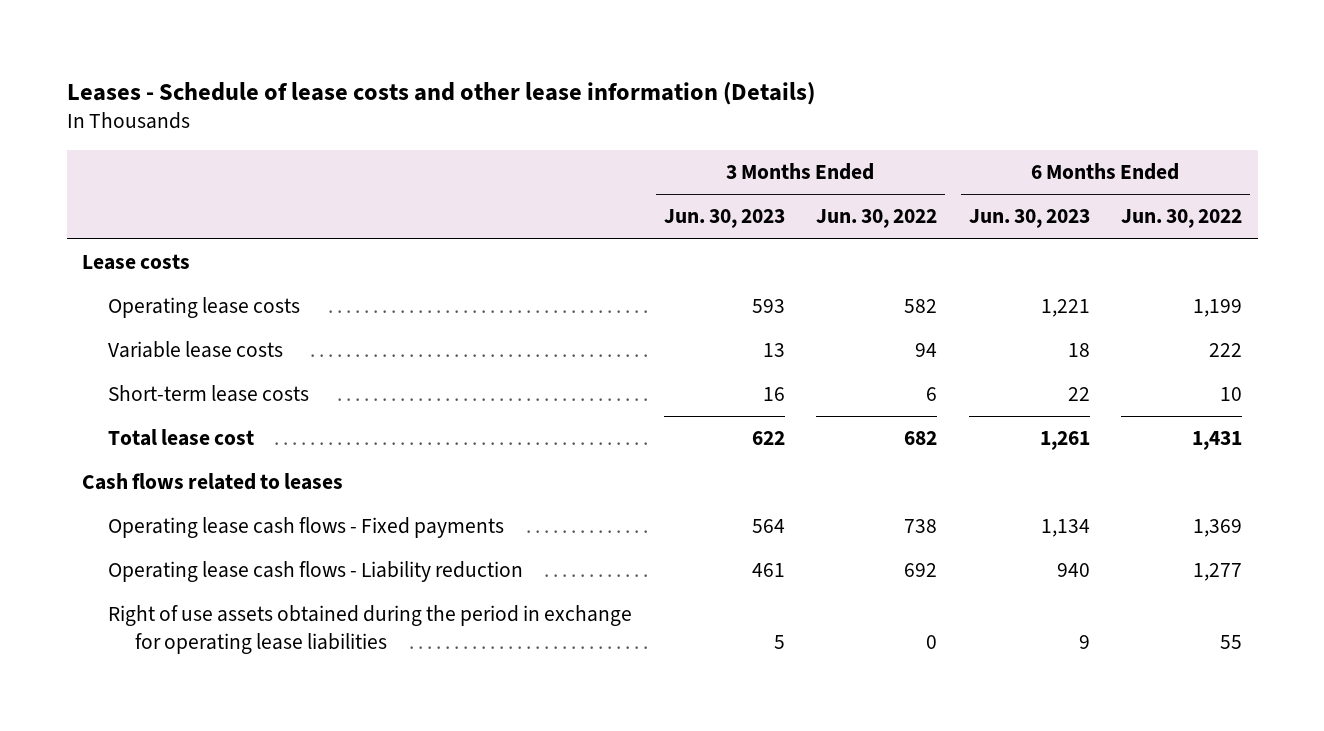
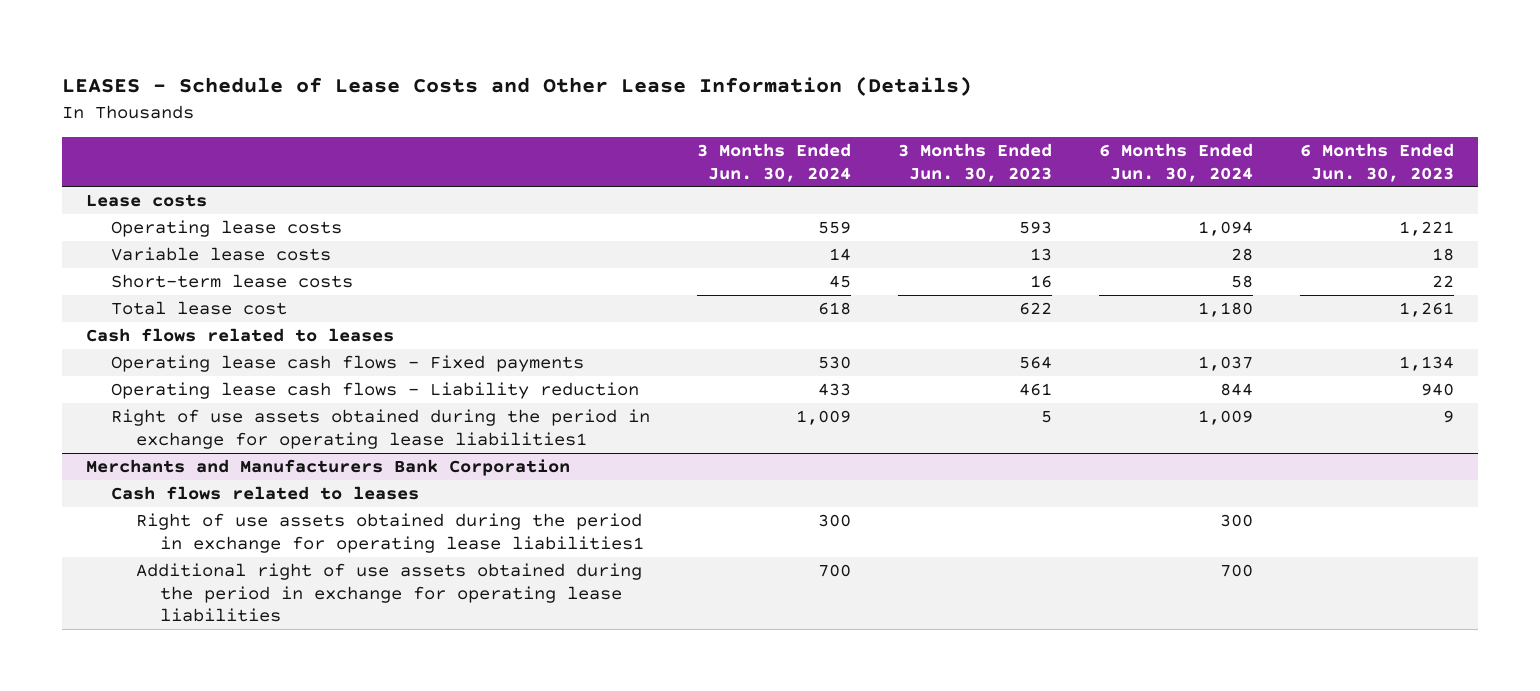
[66,81,815,105] Leases - Schedule of lease costs and other lease information (Details) -> [61,75,972,96] LEASES - Schedule of Lease Costs and Other Lease Information (Details)
[816,209,938,229] Jun. 30, 2022 -> none
[1120,209,1242,229] Jun. 30, 2022 -> none
none -> [696,143,851,182] 3 Months Ended Jun. 30, 2024
none -> [1098,143,1253,182] 6 Months Ended Jun. 30, 2024
[108,605,633,654] Right of use assets obtained during the period in exchange for operating lease liabilities -> [110,409,650,449] Right of use assets obtained during the period in exchange for operating lease liabilities1
none -> [85,459,570,477] Merchants and Manufacturers Bank Corporation
none -> [110,486,419,501] Cash flows related to leases
none -> [135,513,645,553] Right of use assets obtained during the period in exchange for operating lease liabilities1
none -> [135,563,642,622] Additional right of use assets obtained during the period in exchange for operating lease liabilities

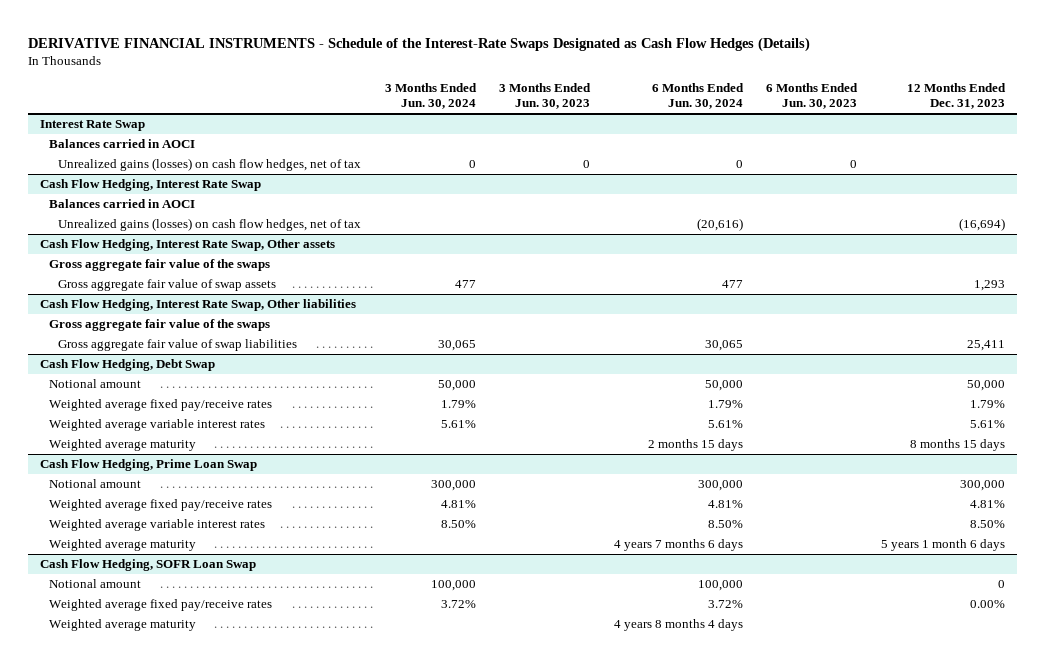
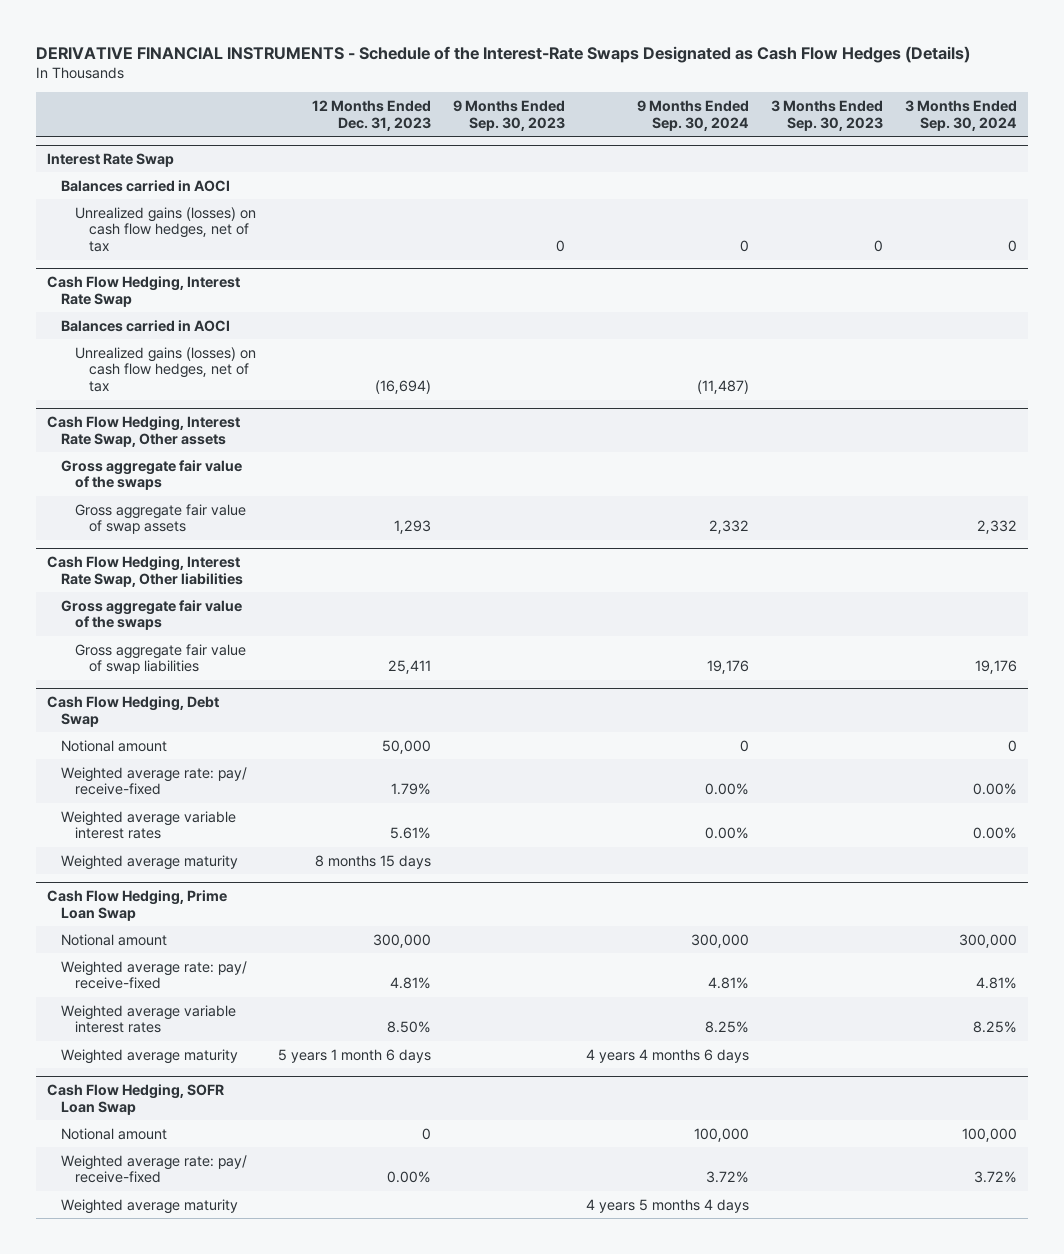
[384,82,477,110] 3 Months Ended Jun. 30, 2024 -> none
[499,82,592,110] 3 Months Ended Jun. 30, 2023 -> none
[651,82,744,110] 6 Months Ended Jun. 30, 2024 -> none
[766,82,859,110] 6 Months Ended Jun. 30, 2023 -> none
none -> [452,99,565,131] 9 Months Ended Sep. 30, 2023
none -> [637,99,750,131] 9 Months Ended Sep. 30, 2024
none -> [771,99,884,131] 3 Months Ended Sep. 30, 2023
none -> [905,99,1018,131] 3 Months Ended Sep. 30, 2024
[48,398,272,411] Weighted average fixed pay/receive rates -> [61,766,248,796] Weighted average rate: pay/ receive-fixed
[48,498,272,511] Weighted average fixed pay/receive rates -> [61,960,248,990] Weighted average rate: pay/ receive-fixed
[48,598,272,611] Weighted average fixed pay/receive rates -> [61,1154,248,1184] Weighted average rate: pay/ receive-fixed

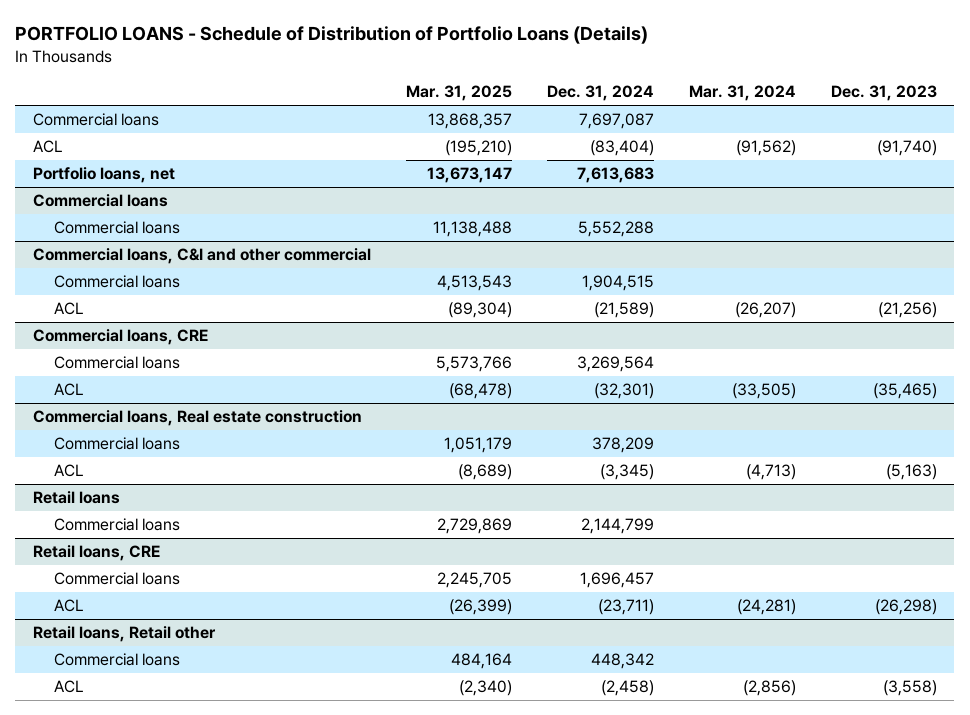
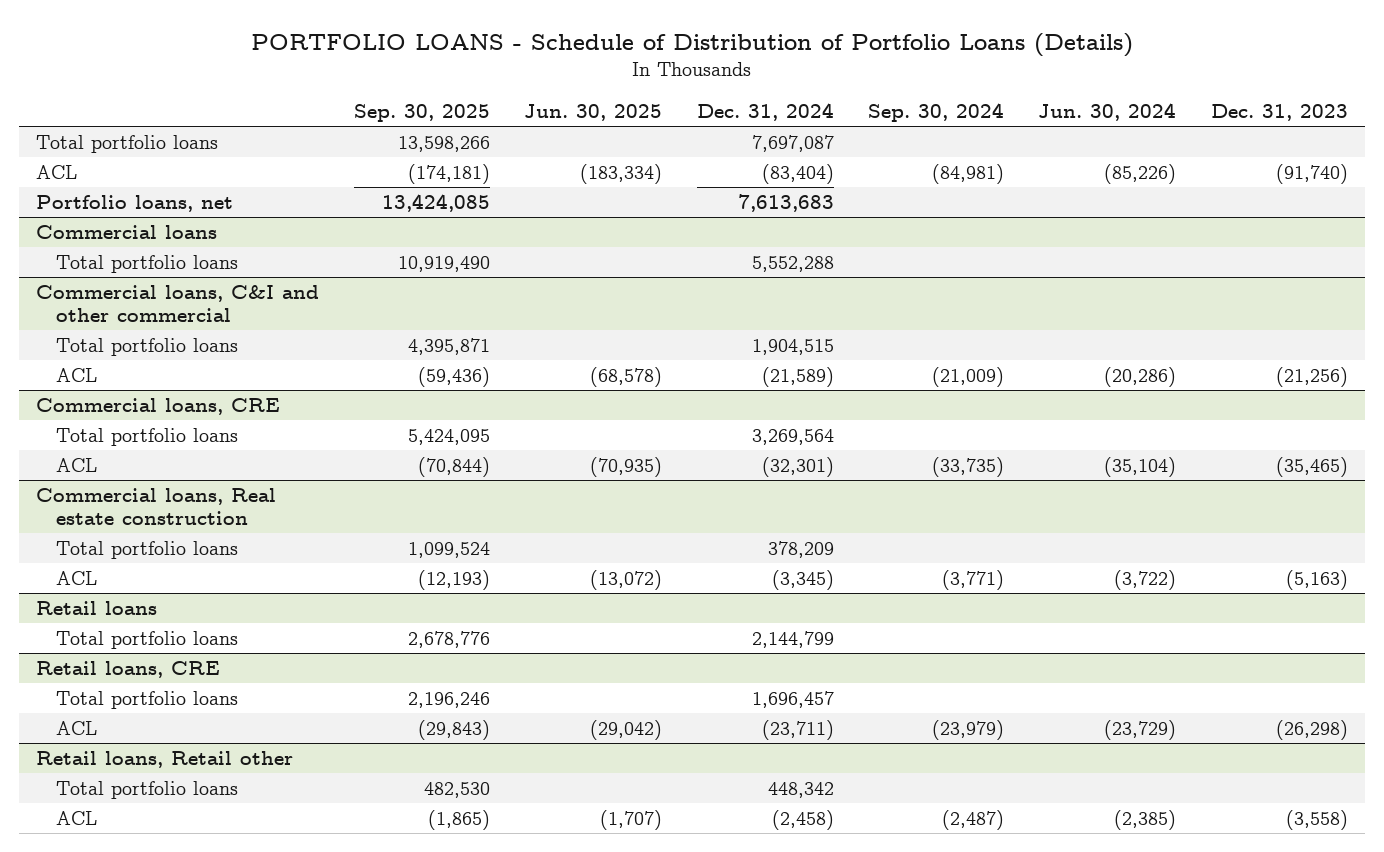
[405,85,512,102] Mar. 31, 2025 -> none
[688,85,796,102] Mar. 31, 2024 -> none
none -> [353,104,490,123] Sep. 30, 2025
none -> [524,104,663,122] Jun. 30, 2025
none -> [867,103,1004,123] Sep. 30, 2024
none -> [1038,103,1177,122] Jun. 30, 2024
[32,113,159,127] Commercial loans -> [36,134,219,153] Total portfolio loans
[53,221,180,235] Commercial loans -> [55,254,238,273] Total portfolio loans
[53,275,180,289] Commercial loans -> [55,337,238,356] Total portfolio loans
[53,356,180,370] Commercial loans -> [55,427,238,446] Total portfolio loans
[53,437,180,451] Commercial loans -> [55,540,238,559] Total portfolio loans
[53,518,180,532] Commercial loans -> [55,630,238,649] Total portfolio loans
[53,572,180,586] Commercial loans -> [55,690,238,709] Total portfolio loans
[53,653,180,667] Commercial loans -> [55,780,238,799] Total portfolio loans

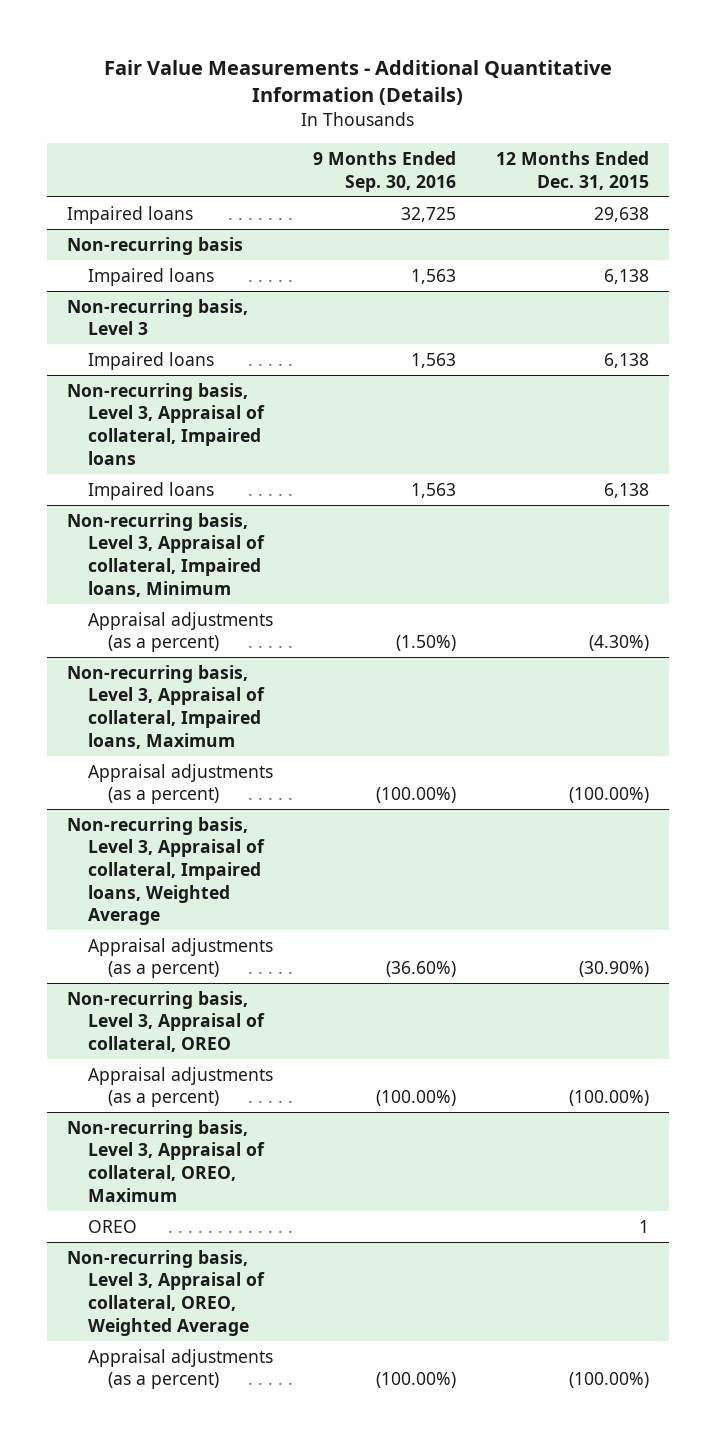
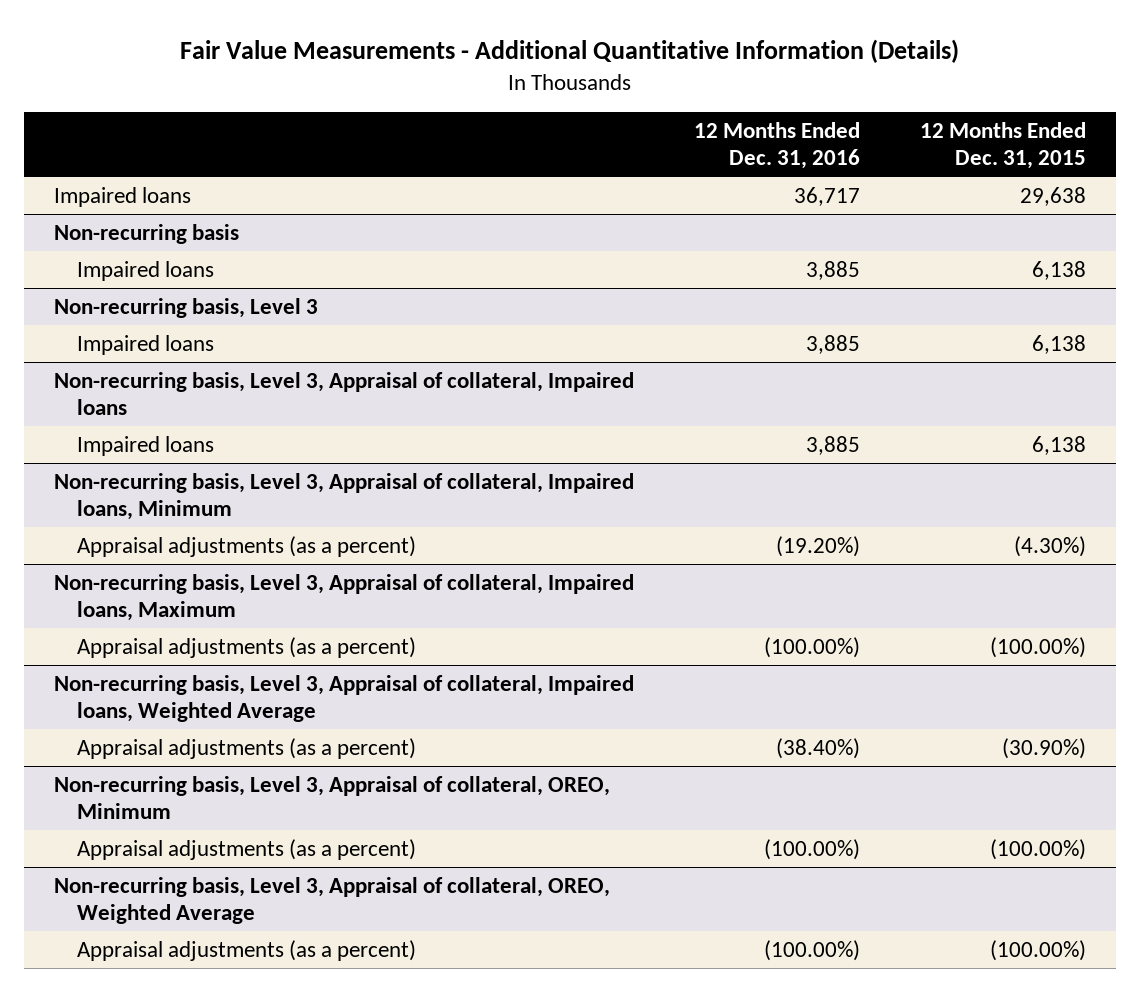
[312,150,456,192] 9 Months Ended Sep. 30, 2016 -> none
none -> [693,121,860,170] 12 Months Ended Dec. 31, 2016
[67,990,265,1053] Non-recurring basis, Level 3, Appraisal of collateral, OREO -> [53,775,610,819] Non-recurring basis, Level 3, Appraisal of collateral, OREO, Minimum
[67,1119,265,1202] Non-recurring basis, Level 3, Appraisal of collateral, OREO, Maximum -> none
[87,1219,137,1233] OREO -> none

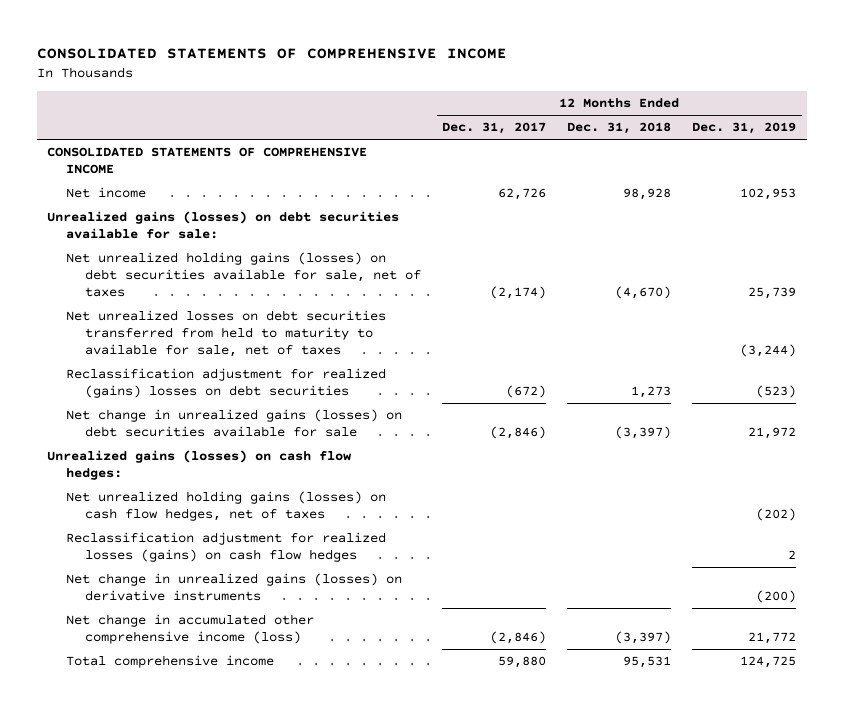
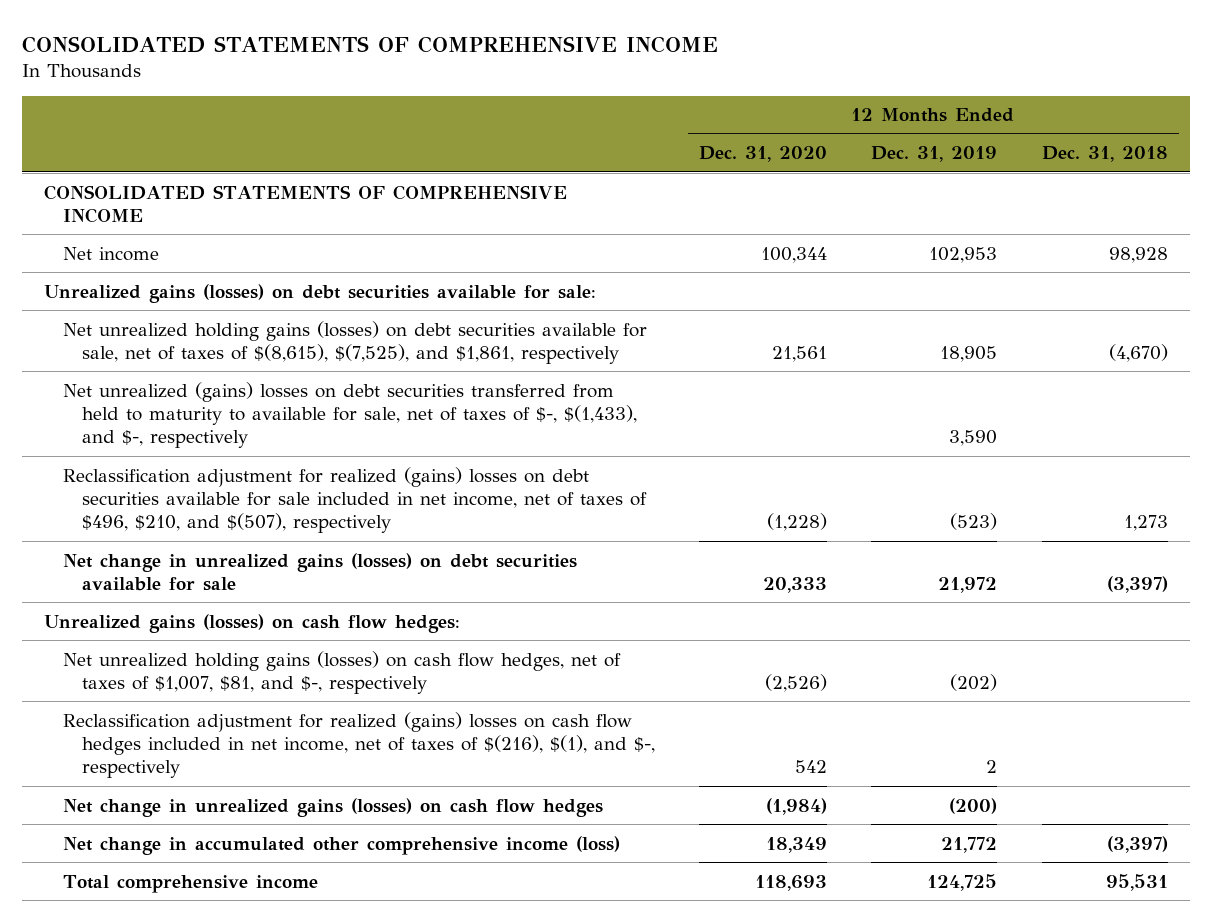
[442,122,547,135] Dec. 31, 2017 -> none
none -> [699,146,828,163] Dec. 31, 2020
[66,252,422,297] Net unrealized holding gains (losses) on debt securities available for sale, net of taxes -> [63,320,648,364] Net unrealized holding gains (losses) on debt securities available for sale, net of taxes of $(8,615), $(7,525), and $1,861, respectively
[748,286,797,299] 25,739 -> [940,345,998,362] 18,905
[66,310,387,357] Net unrealized losses on debt securities transferred from held to maturity to available for sale, net of taxes -> [63,381,637,449] Net unrealized (gains) losses on debt securities transferred from held to maturity to available for sale, net of taxes of $-, $(1,433), and $-, respectively
[740,343,797,357] (3,244) -> [949,430,998,447] 3,590
[66,368,387,399] Reclassification adjustment for realized (gains) losses on debt securities -> [63,466,647,534] Reclassification adjustment for realized (gains) losses on debt securities available for sale included in net income, net of taxes of $496, $210, and $(507), respectively
[66,491,387,522] Net unrealized holding gains (losses) on cash flow hedges, net of taxes -> [63,650,622,694] Net unrealized holding gains (losses) on cash flow hedges, net of taxes of $1,007, $81, and $-, respectively
[66,532,387,563] Reclassification adjustment for realized losses (gains) on cash flow hedges -> [63,711,655,779] Reclassification adjustment for realized (gains) losses on cash flow hedges included in net income, net of taxes of $(216), $(1), and $-, respectively
[66,573,403,602] Net change in unrealized gains (losses) on derivative instruments -> [63,797,604,817] Net change in unrealized gains (losses) on cash flow hedges

